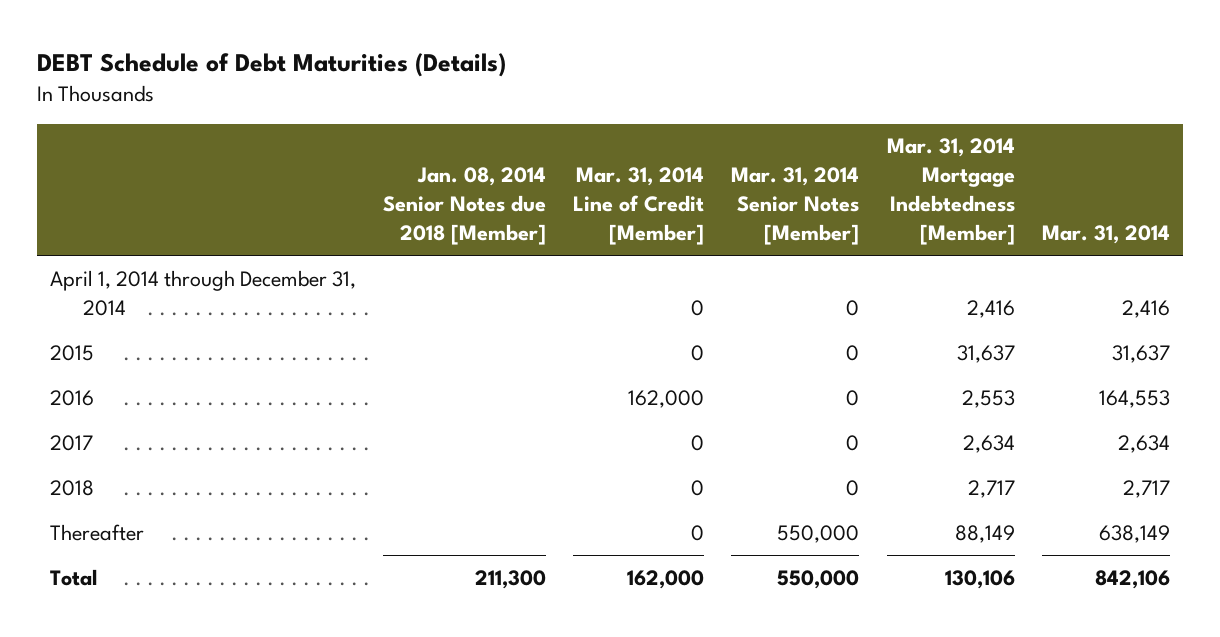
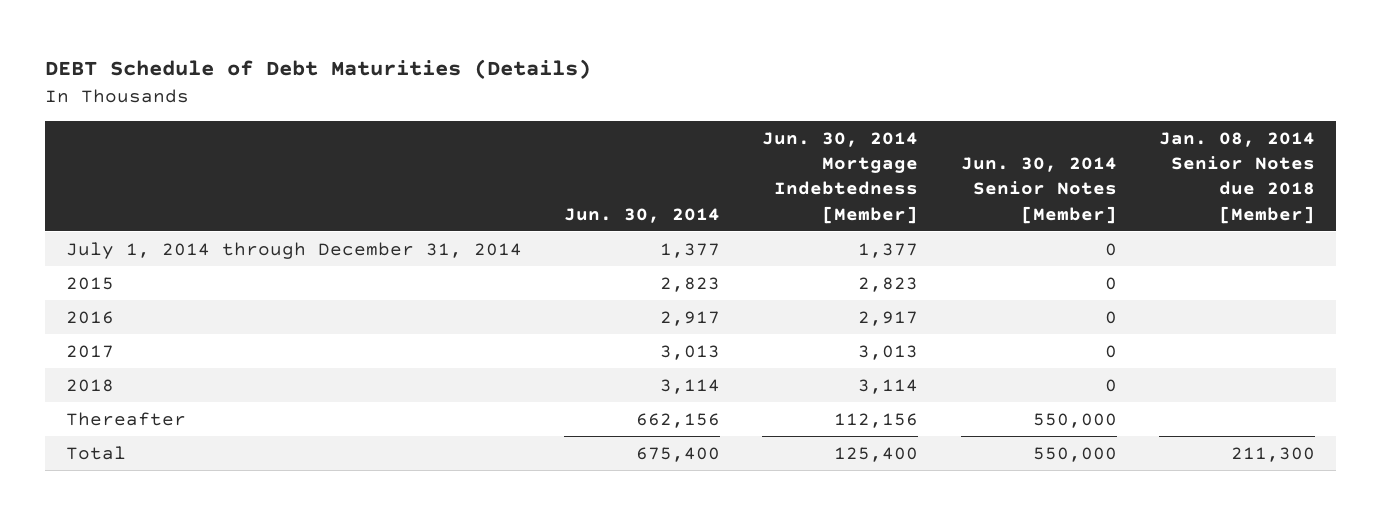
[573,167,705,245] Mar. 31, 2014 Line of Credit [Member] -> none
[731,167,860,245] Mar. 31, 2014 Senior Notes [Member] -> none
[886,138,1015,245] Mar. 31, 2014 Mortgage Indebtedness [Member] -> none
[1041,224,1170,244] Mar. 31, 2014 -> none
none -> [564,207,721,223] Jun. 30, 2014
none -> [762,132,919,224] Jun. 30, 2014 Mortgage Indebtedness [Member]
none -> [960,157,1117,224] Jun. 30, 2014 Senior Notes [Member]
[50,269,357,316] April 1, 2014 through December 31, 2014 -> [65,241,522,259] July 1, 2014 through December 31, 2014

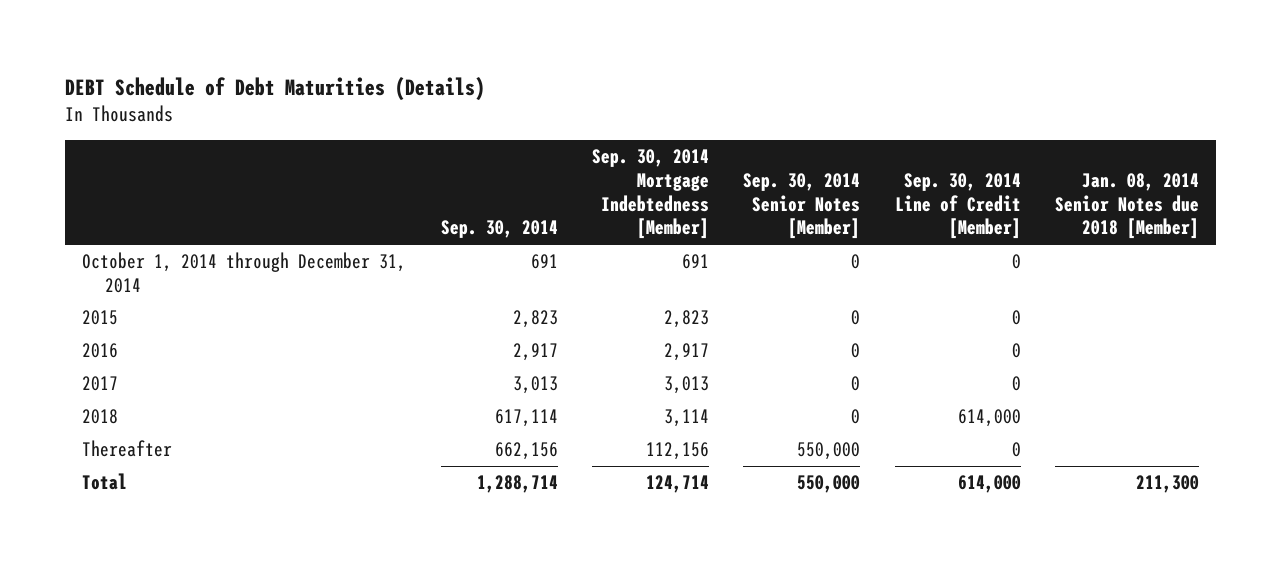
[564,207,721,223] Jun. 30, 2014 -> none
[762,132,919,224] Jun. 30, 2014 Mortgage Indebtedness [Member] -> none
[960,157,1117,224] Jun. 30, 2014 Senior Notes [Member] -> none
none -> [440,220,558,239] Sep. 30, 2014
none -> [592,149,710,240] Sep. 30, 2014 Mortgage Indebtedness [Member]
none -> [743,173,861,240] Sep. 30, 2014 Senior Notes [Member]
none -> [894,173,1021,240] Sep. 30, 2014 Line of Credit [Member]
[65,241,522,259] July 1, 2014 through December 31, 2014 -> [82,252,407,293] October 1, 2014 through December 31, 2014

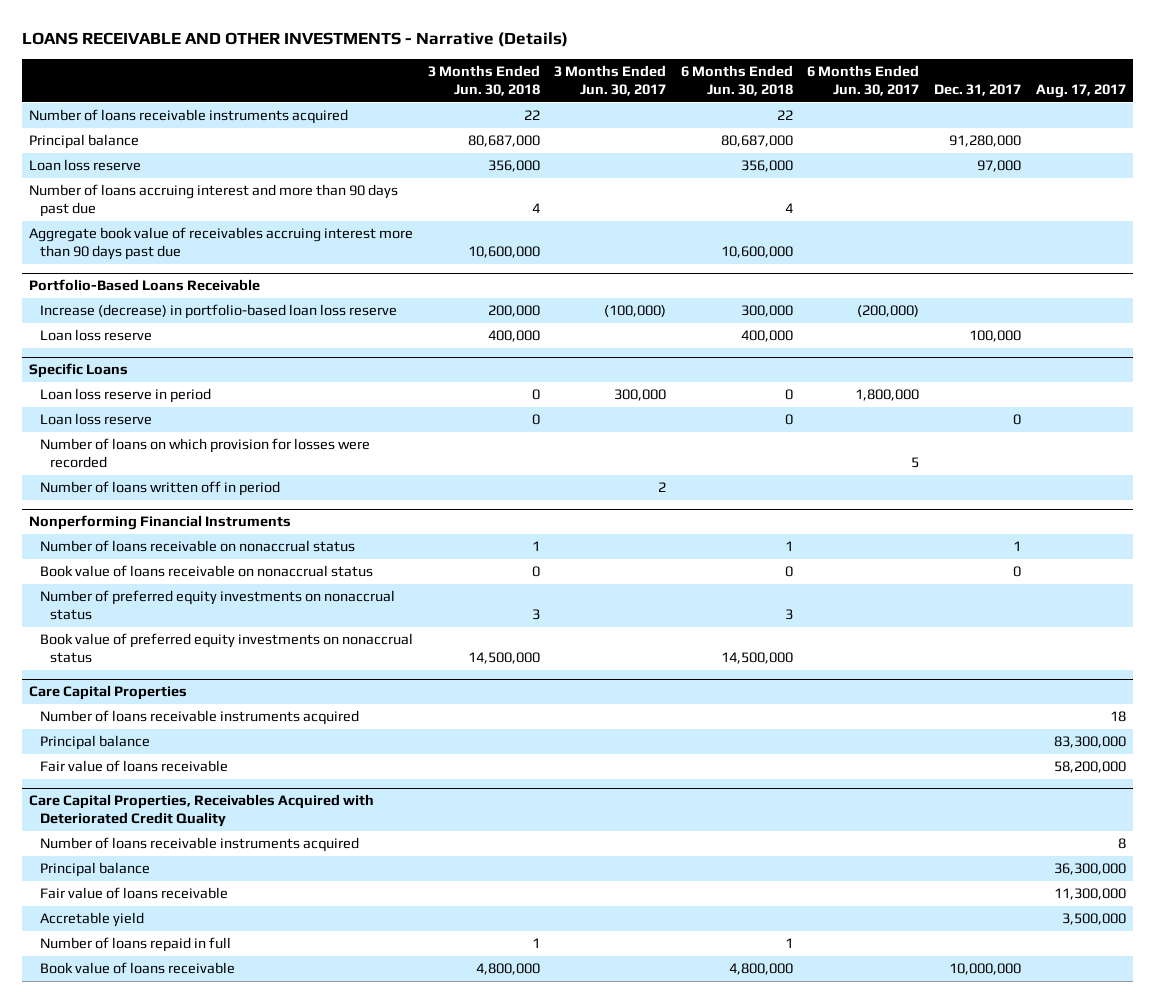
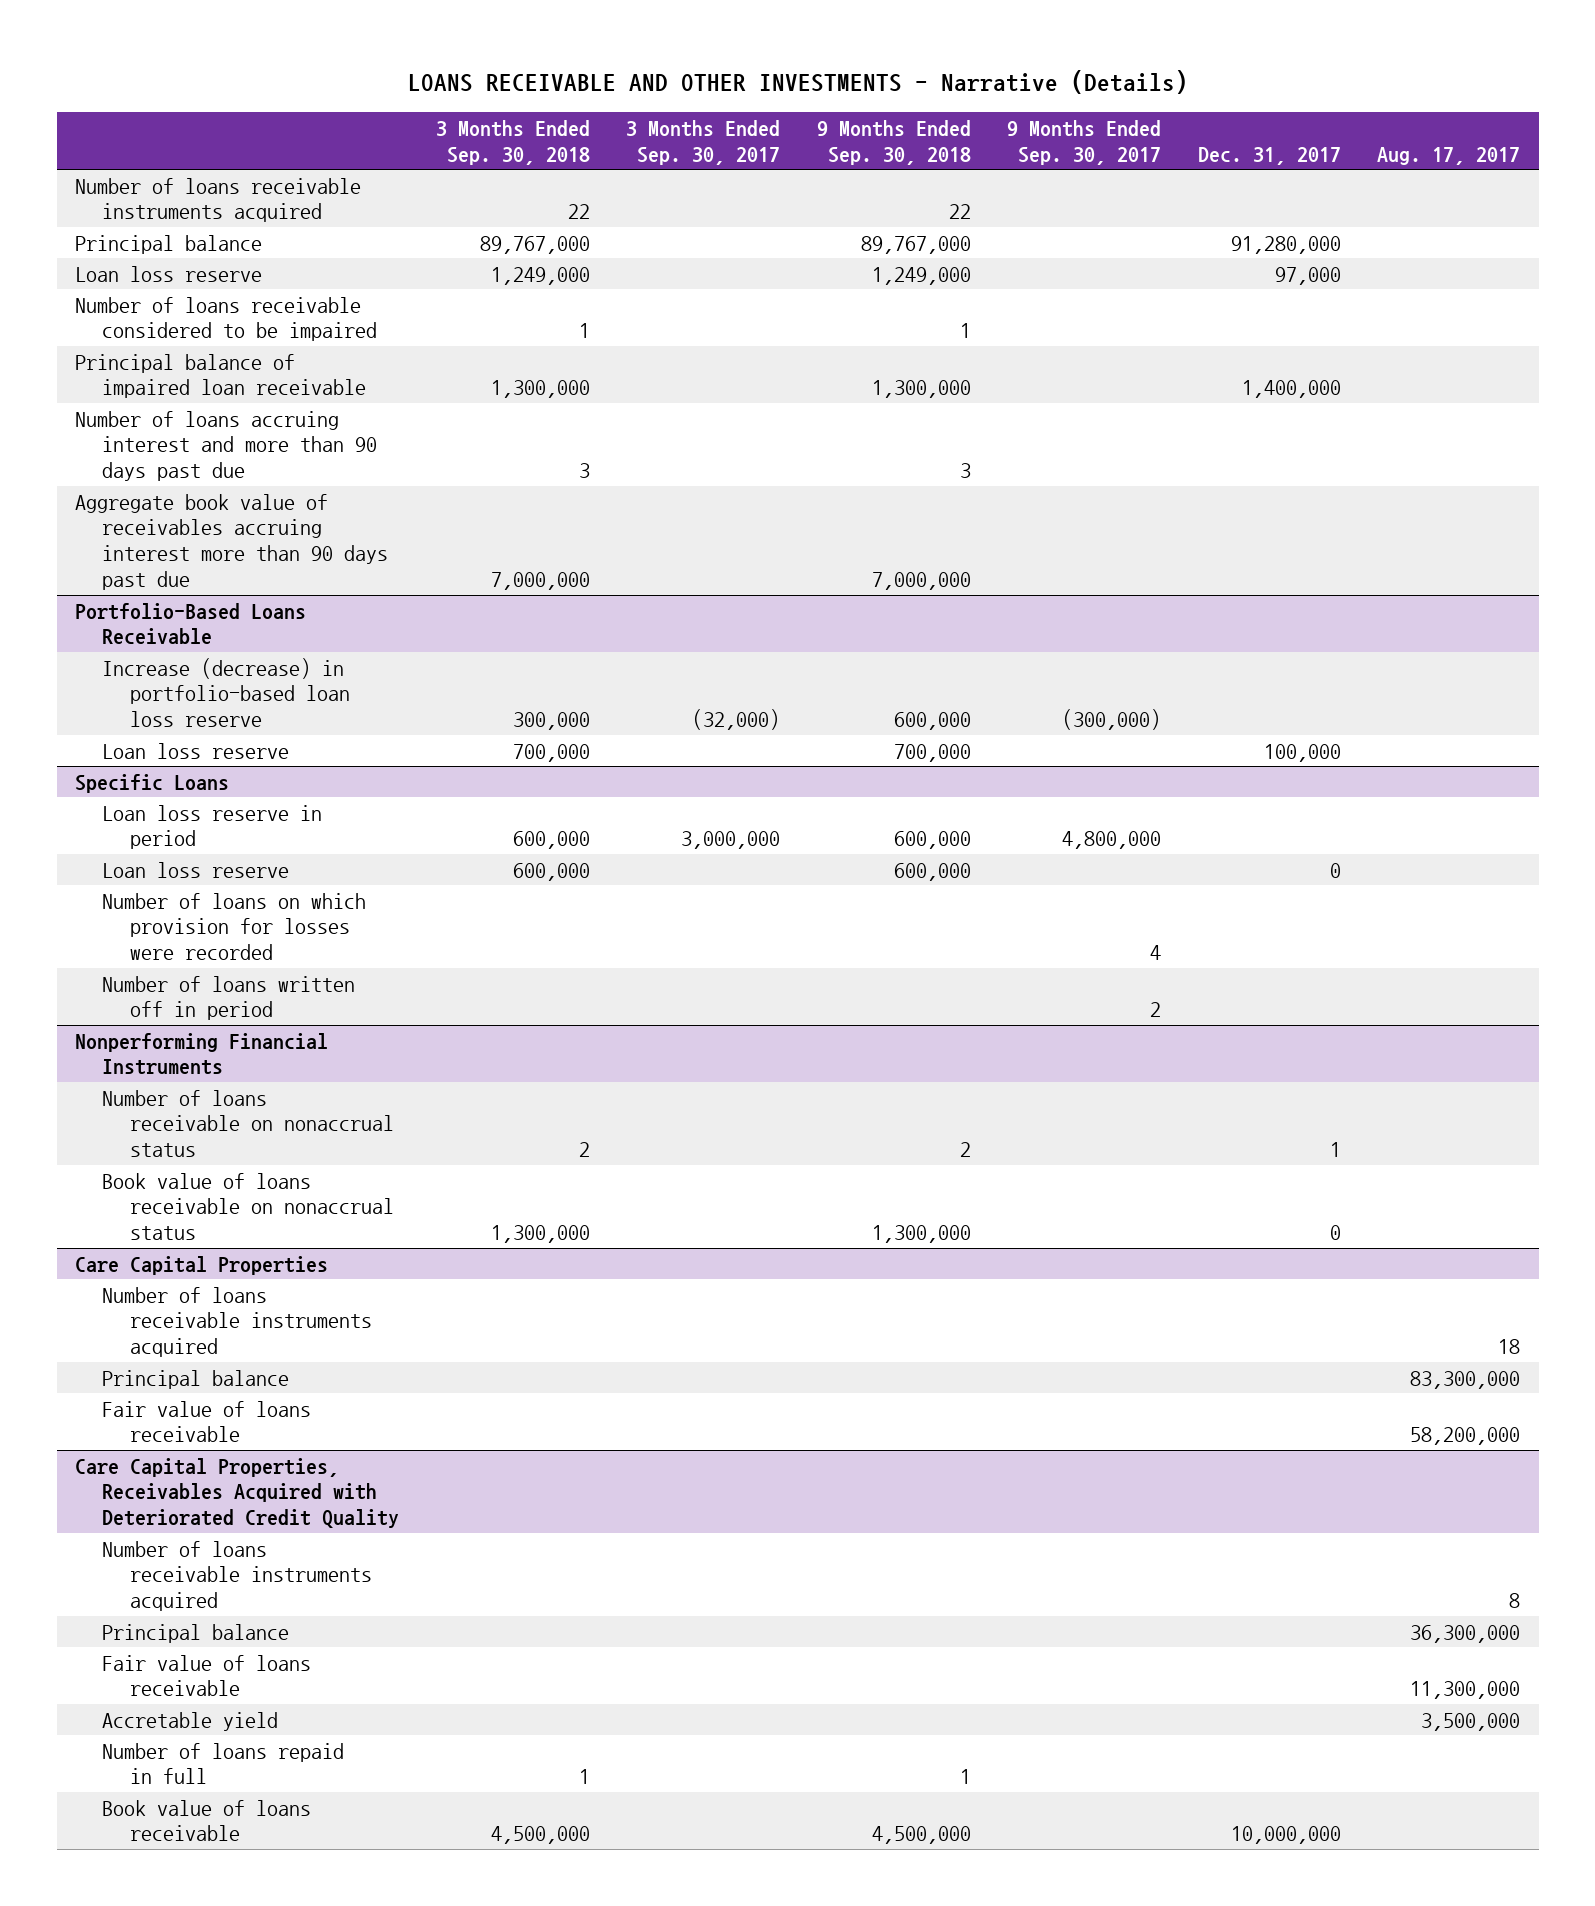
[427,64,540,97] 3 Months Ended Jun. 30, 2018 -> none
[554,64,667,97] 3 Months Ended Jun. 30, 2017 -> none
[680,64,793,97] 6 Months Ended Jun. 30, 2018 -> none
[807,64,920,97] 6 Months Ended Jun. 30, 2017 -> none
none -> [435,119,590,165] 3 Months Ended Sep. 30, 2018
none -> [626,119,781,165] 3 Months Ended Sep. 30, 2017
none -> [816,119,971,165] 9 Months Ended Sep. 30, 2018
none -> [1007,119,1162,165] 9 Months Ended Sep. 30, 2017
none -> [74,296,378,342] Number of loans receivable considered to be impaired
none -> [74,353,367,399] Principal balance of impaired loan receivable
[39,590,395,621] Number of preferred equity investments on nonaccrual status -> none
[39,633,413,664] Book value of preferred equity investments on nonaccrual status -> none

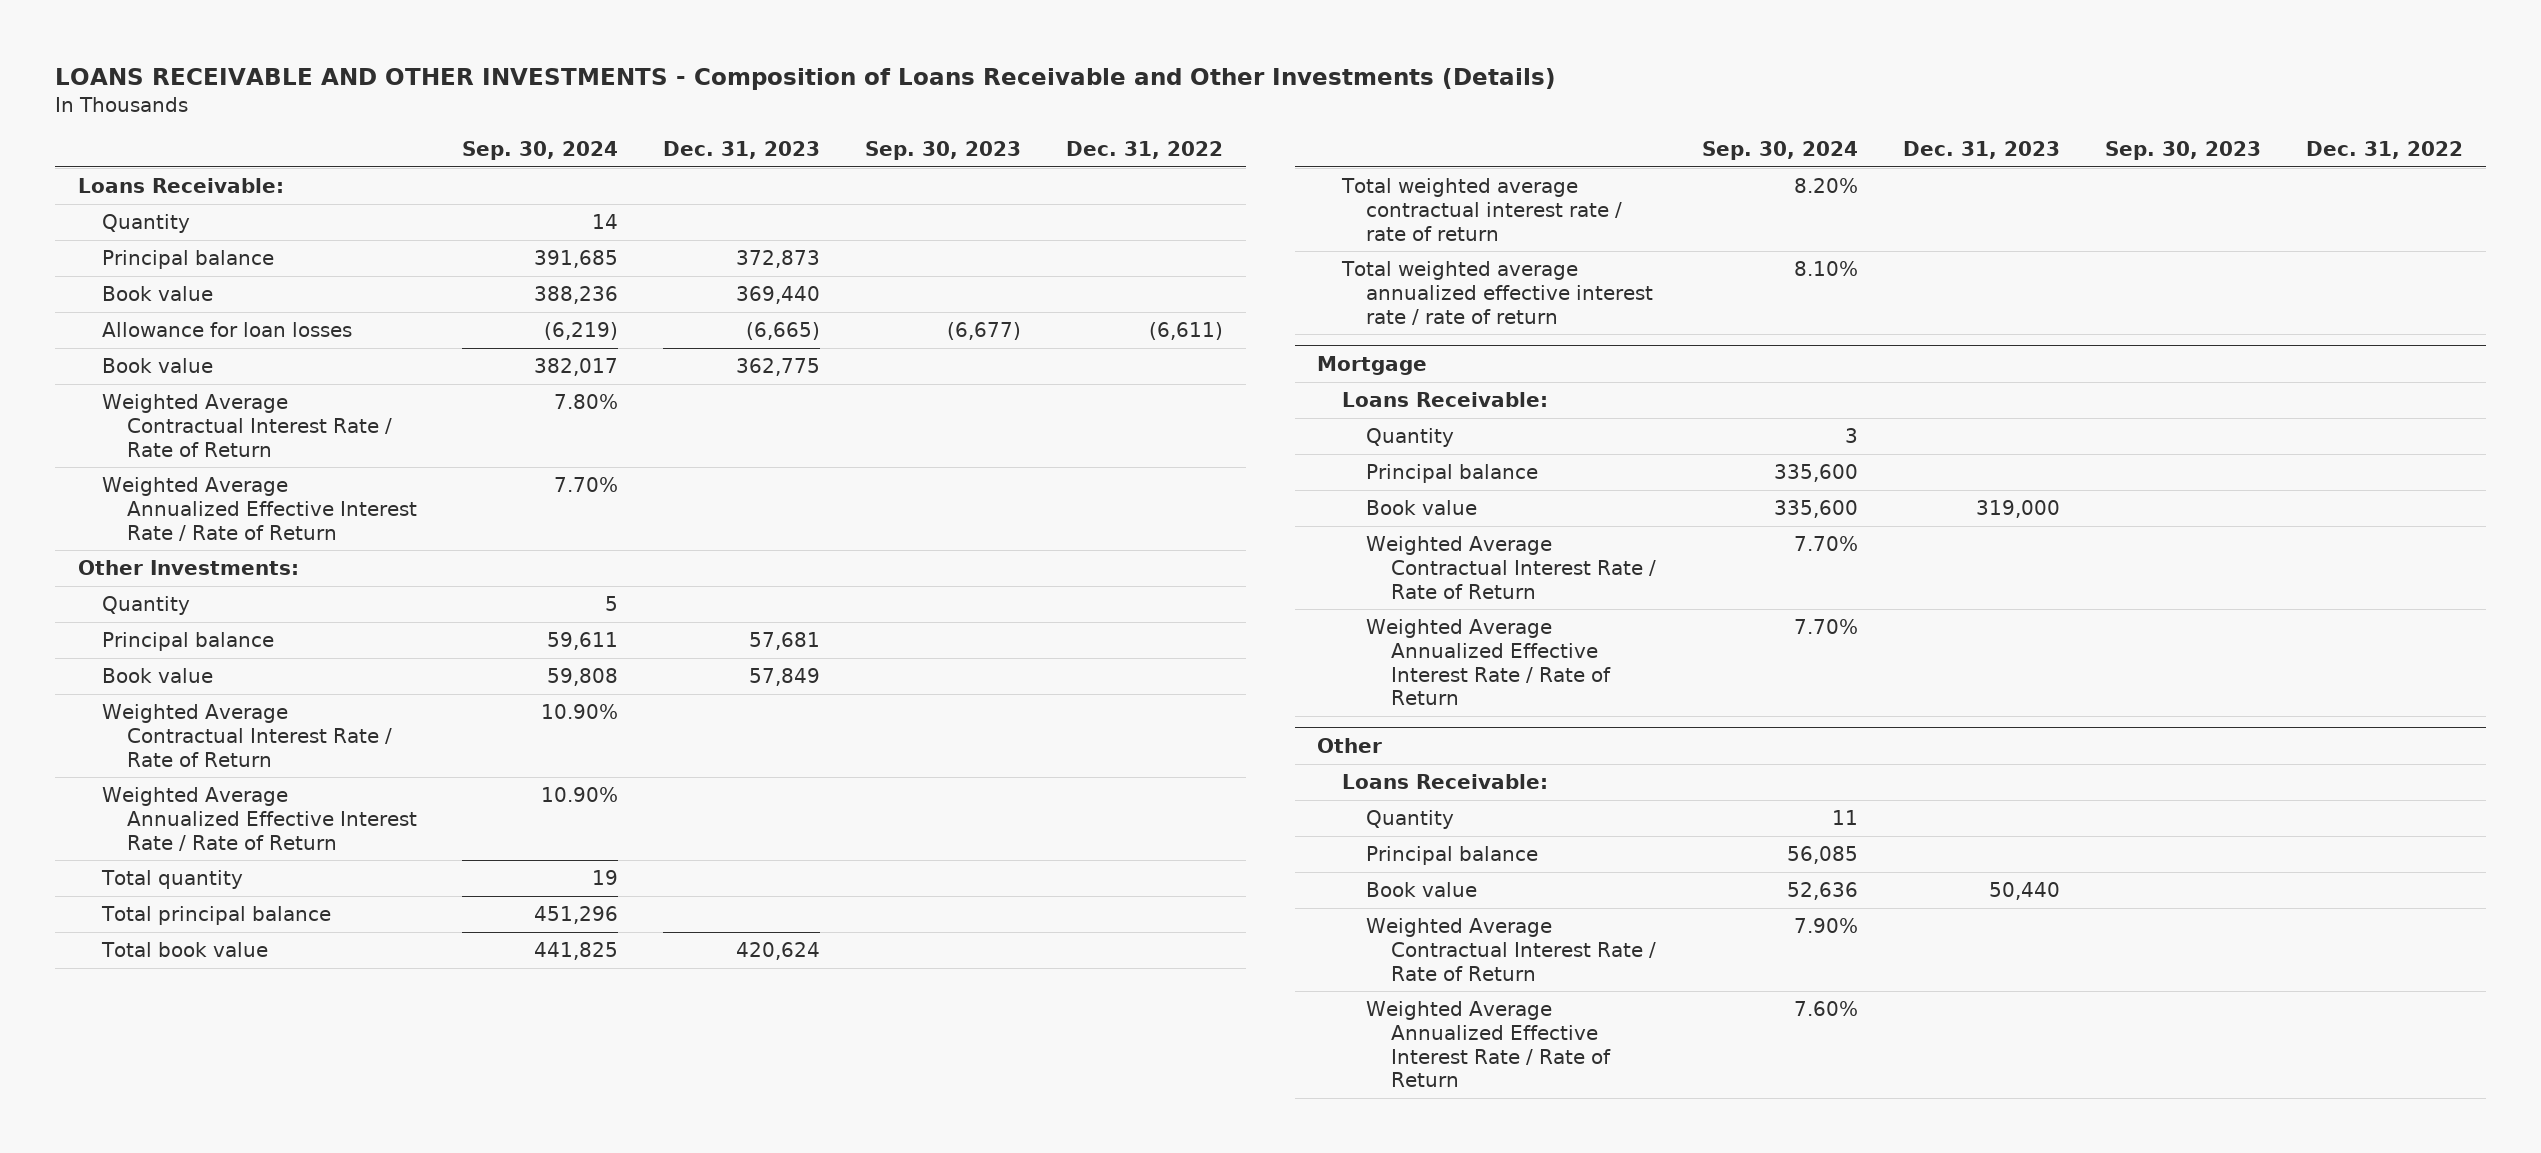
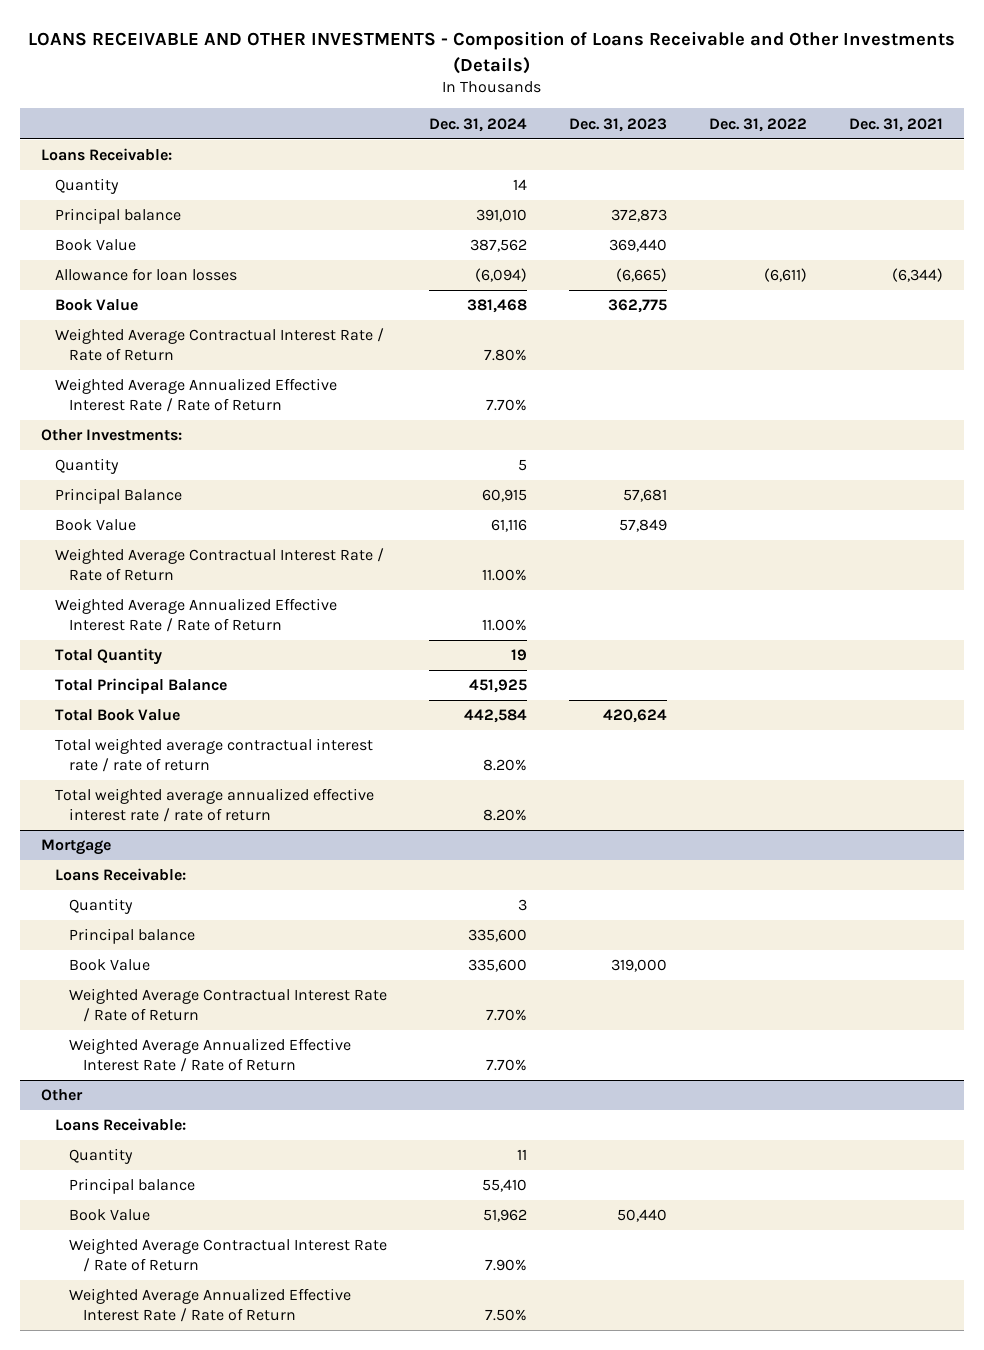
[461,141,618,161] Sep. 30, 2024 -> none
[865,141,1022,161] Sep. 30, 2023 -> none
none -> [429,117,528,132] Dec. 31, 2024
none -> [848,117,943,132] Dec. 31, 2021
[102,285,214,301] Book value -> [55,239,137,252] Book Value
[102,357,214,373] Book value -> [55,299,139,312] Book Value
[102,631,275,651] Principal balance -> [55,488,183,505] Principal Balance
[102,667,214,683] Book value -> [55,519,137,532] Book Value
[101,869,244,889] Total quantity -> [55,648,163,666] Total Quantity
[101,905,332,925] Total principal balance -> [55,678,228,695] Total Principal Balance
[101,941,269,957] Total book value -> [55,709,181,722] Total Book Value
[1366,499,1478,515] Book value -> [69,959,151,972] Book Value
[1366,881,1478,897] Book value -> [69,1209,151,1222] Book Value

